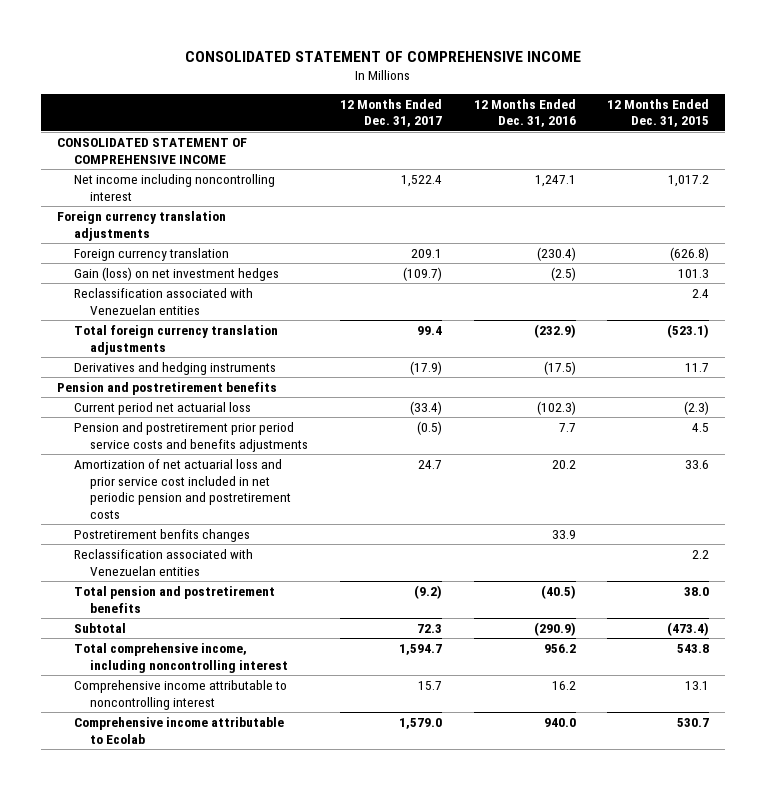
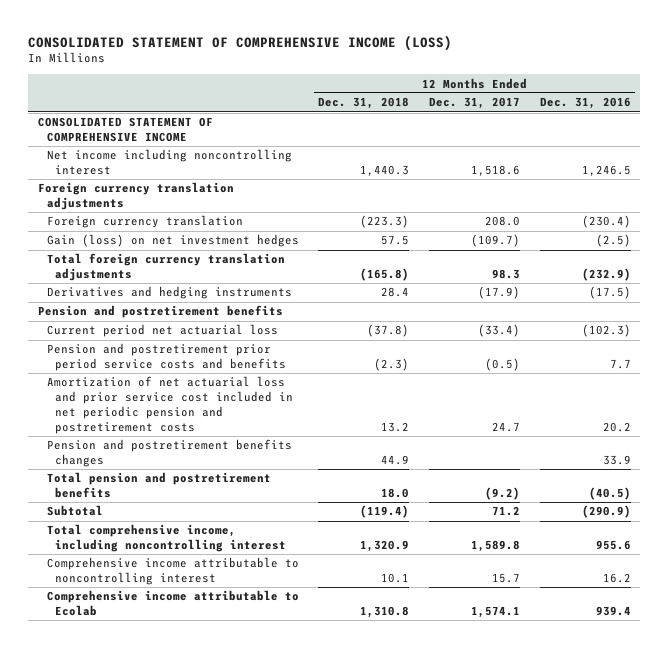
[185,51,582,63] CONSOLIDATED STATEMENT OF COMPREHENSIVE INCOME -> [28,34,453,51] CONSOLIDATED STATEMENT OF COMPREHENSIVE INCOME (LOSS)
[607,98,710,128] 12 Months Ended Dec. 31, 2015 -> none
none -> [318,97,410,110] Dec. 31, 2018
[400,174,442,187] 1,522.4 -> [471,165,521,177] 1,518.6
[534,174,576,187] 1,247.1 -> [581,165,631,177] 1,246.5
[410,248,442,258] 209.1 -> [485,216,521,227] 208.0
[73,287,253,315] Reclassification associated with Venezuelan entities -> none
[416,325,442,335] 99.4 -> [492,269,521,280] 98.3
[73,421,309,452] Pension and postretirement prior period service costs and benefits adjustments -> [46,343,287,372] Pension and postretirement prior period service costs and benefits
[73,548,253,576] Reclassification associated with Venezuelan entities -> none
[73,528,250,542] Postretirement benfits changes -> [46,439,292,468] Pension and postretirement benefits changes
[416,623,442,633] 72.3 -> [492,506,521,517] 71.2
[398,643,442,655] 1,594.7 -> [471,540,521,553] 1,589.8
[543,643,576,653] 956.2 -> [595,540,631,551] 955.6
[398,717,442,729] 1,579.0 -> [471,606,521,619] 1,574.1
[543,717,576,727] 940.0 -> [595,606,631,617] 939.4

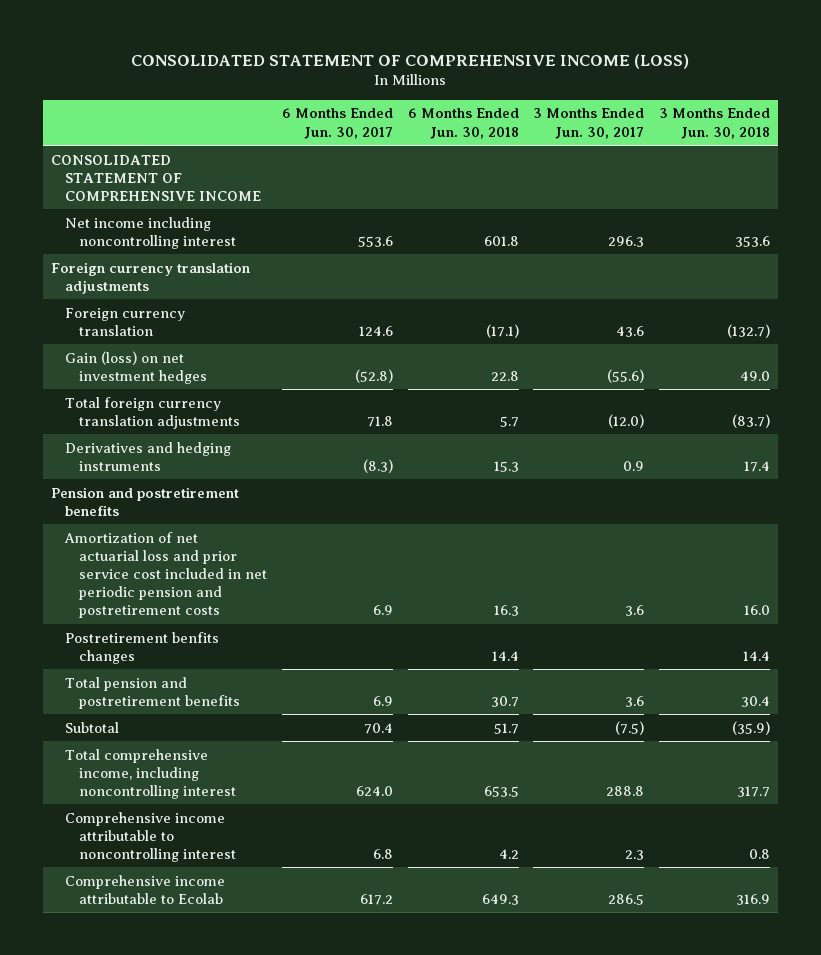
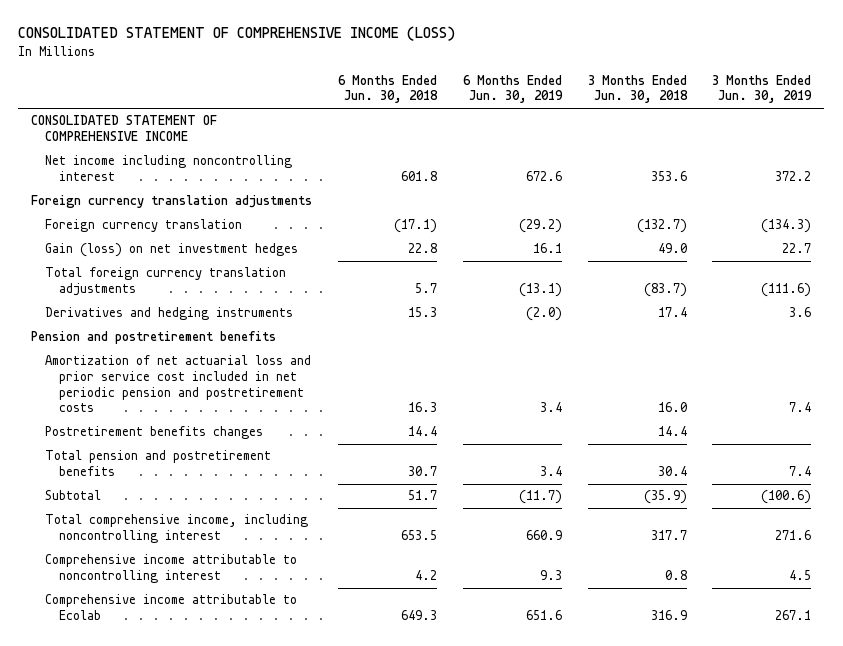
[281,108,393,139] 6 Months Ended Jun. 30, 2017 -> none
[533,108,645,139] 3 Months Ended Jun. 30, 2017 -> none
none -> [462,74,563,104] 6 Months Ended Jun. 30, 2019
none -> [712,74,813,104] 3 Months Ended Jun. 30, 2019
[64,631,219,664] Postretirement benfits changes -> [45,426,264,440] Postretirement benefits changes

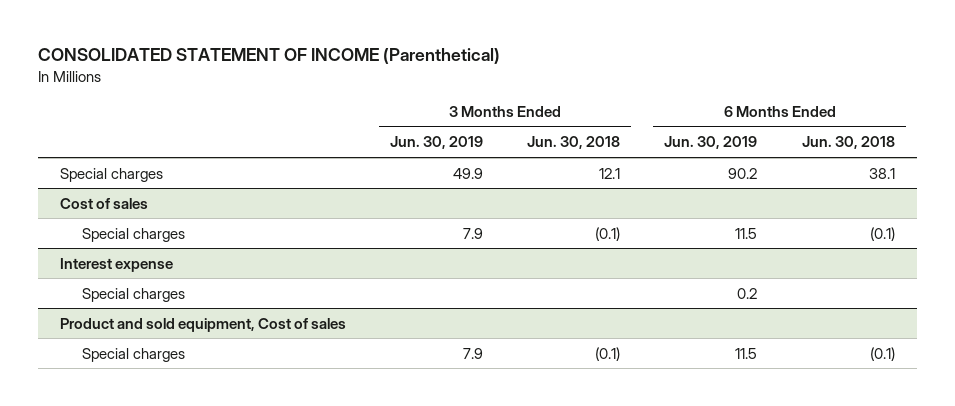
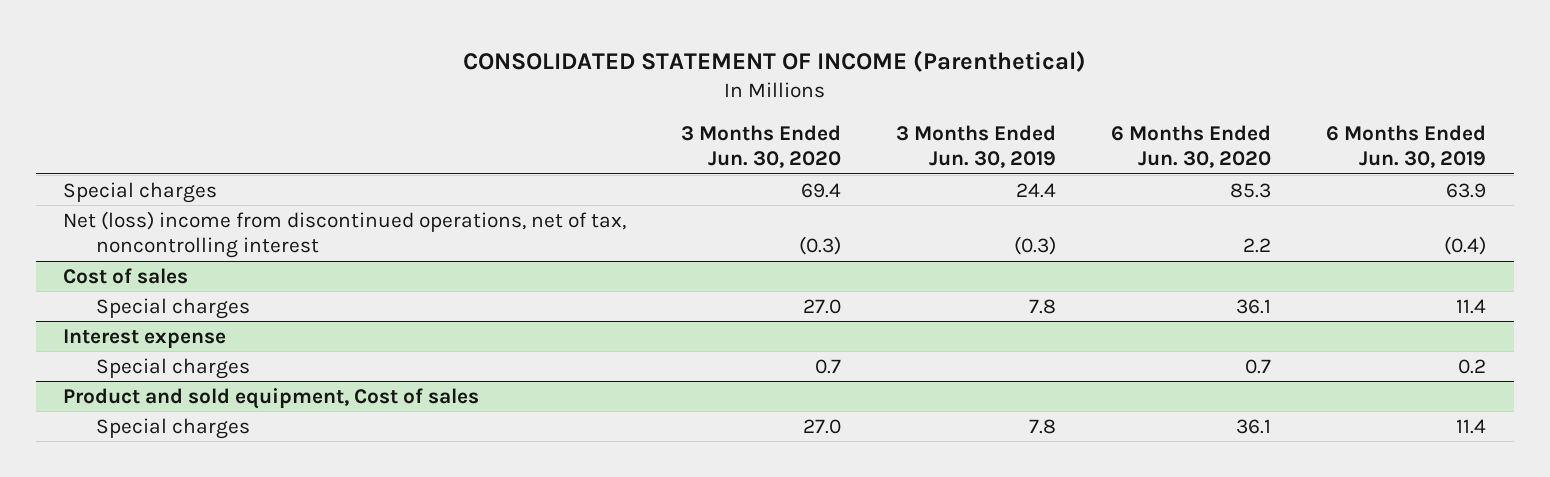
[527,136,621,150] Jun. 30, 2018 -> none
[801,136,895,150] Jun. 30, 2018 -> none
none -> [681,124,842,169] 3 Months Ended Jun. 30, 2020
none -> [1111,124,1272,169] 6 Months Ended Jun. 30, 2020
[453,167,484,179] 49.9 -> [1016,182,1057,198] 24.4
[728,167,758,179] 90.2 -> [1446,182,1487,198] 63.9
none -> [63,210,627,259] Net (loss) income from discontinued operations, net of tax, noncontrolling interest
[463,227,484,239] 7.9 -> [1029,298,1057,314] 7.8
[735,227,758,239] 11.5 -> [1456,298,1487,314] 11.4
[463,347,484,359] 7.9 -> [1029,418,1057,434] 7.8
[735,347,758,359] 11.5 -> [1456,418,1487,434] 11.4

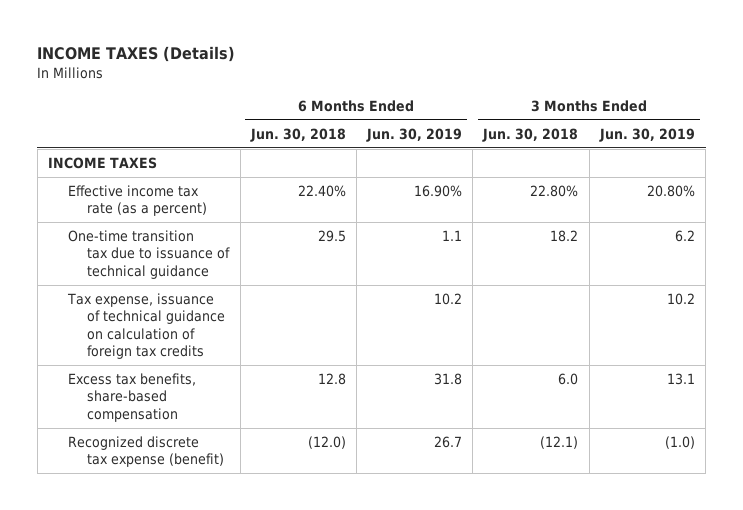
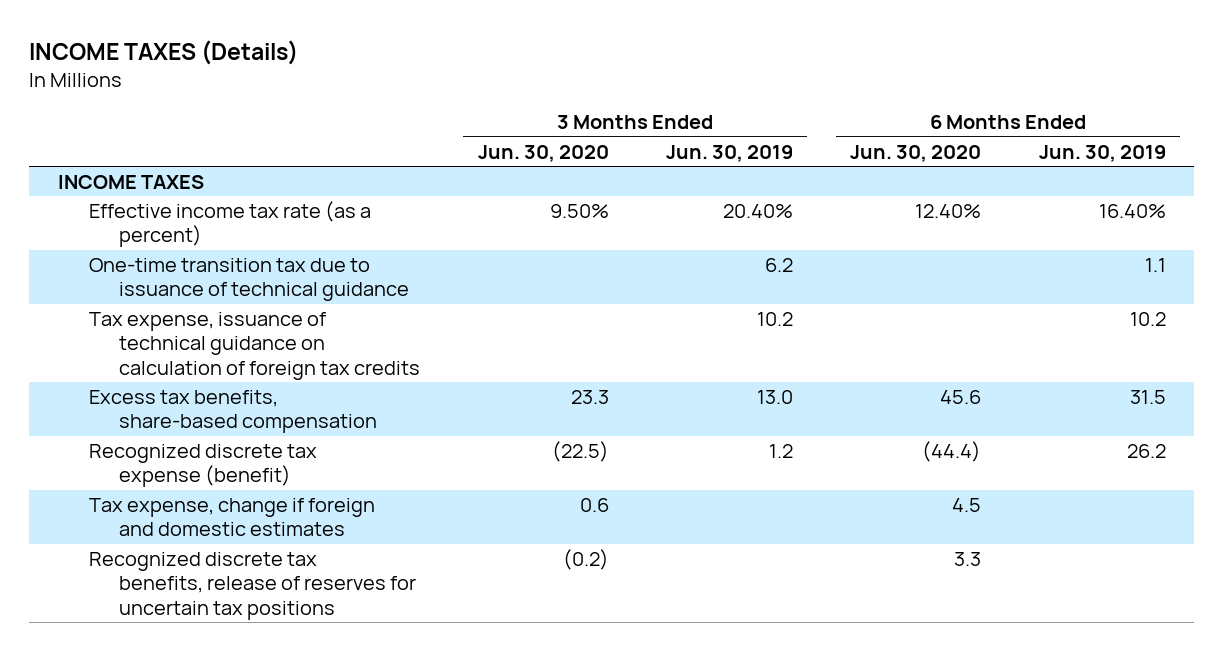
[249,127,346,142] Jun. 30, 2018 -> none
[482,127,579,142] Jun. 30, 2018 -> none
none -> [477,144,609,162] Jun. 30, 2020
none -> [850,144,982,162] Jun. 30, 2020
[414,185,463,198] 16.90% -> [1098,204,1166,219] 16.40%
[646,185,695,198] 20.80% -> [723,204,794,219] 20.40%
[434,373,463,386] 31.8 -> [1129,390,1166,405] 31.5
[666,373,695,386] 13.1 -> [757,390,794,405] 13.0
[434,436,463,449] 26.7 -> [1126,444,1166,459] 26.2
[664,436,695,450] (1.0) -> [769,444,794,459] 1.2
none -> [88,498,375,537] Tax expense, change if foreign and domestic estimates
none -> [88,552,417,620] Recognized discrete tax benefits, release of reserves for uncertain tax positions

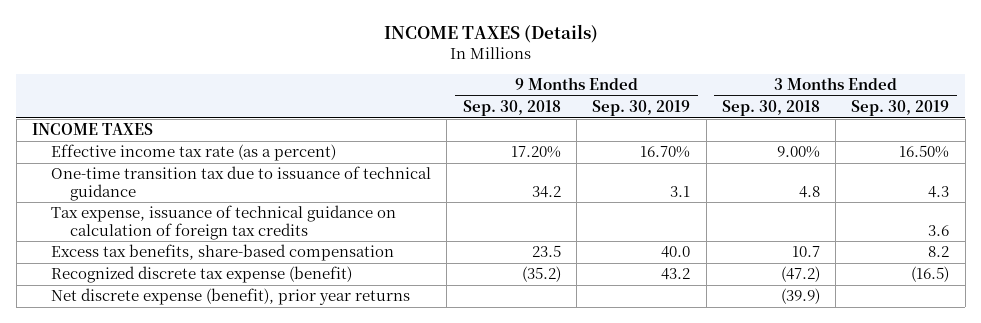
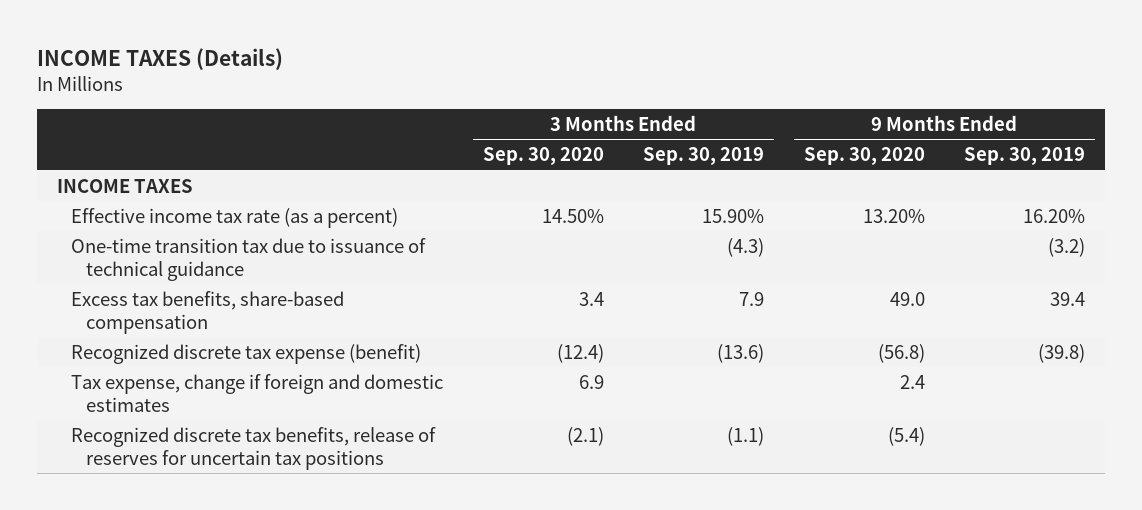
[462,100,561,117] Sep. 30, 2018 -> none
[721,100,820,117] Sep. 30, 2018 -> none
none -> [482,147,604,166] Sep. 30, 2020
none -> [803,147,925,166] Sep. 30, 2020
[51,205,397,240] Tax expense, issuance of technical guidance on calculation of foreign tax credits -> none
[51,288,411,306] Net discrete expense (benefit), prior year returns -> none
[640,146,691,159] 16.70% -> [1022,208,1085,223] 16.20%
[899,145,950,159] 16.50% -> [702,208,765,223] 15.90%
[670,185,691,197] 3.1 -> [1047,237,1085,257] (3.2)
[928,185,950,198] 4.3 -> [727,237,765,257] (4.3)
[661,246,691,259] 40.0 -> [1049,291,1085,306] 39.4
[928,246,950,258] 8.2 -> [739,291,765,306] 7.9
[661,268,691,281] 43.2 -> [1037,343,1085,363] (39.8)
[911,266,950,283] (16.5) -> [717,343,765,363] (13.6)
none -> [71,373,444,413] Tax expense, change if foreign and domestic estimates
none -> [71,426,437,471] Recognized discrete tax benefits, release of reserves for uncertain tax positions

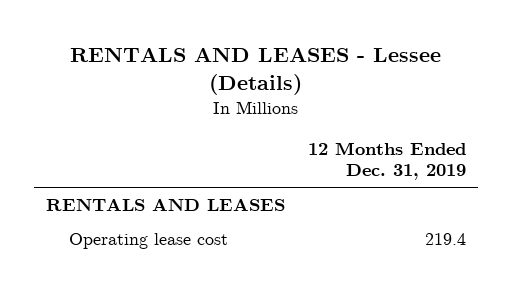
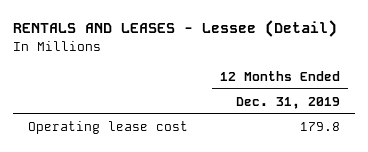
[69,46,441,95] RENTALS AND LEASES - Lessee (Details) -> [12,19,337,37] RENTALS AND LEASES - Lessee (Detail)
[45,198,285,212] RENTALS AND LEASES -> none
[425,233,467,246] 219.4 -> [299,122,340,132] 179.8

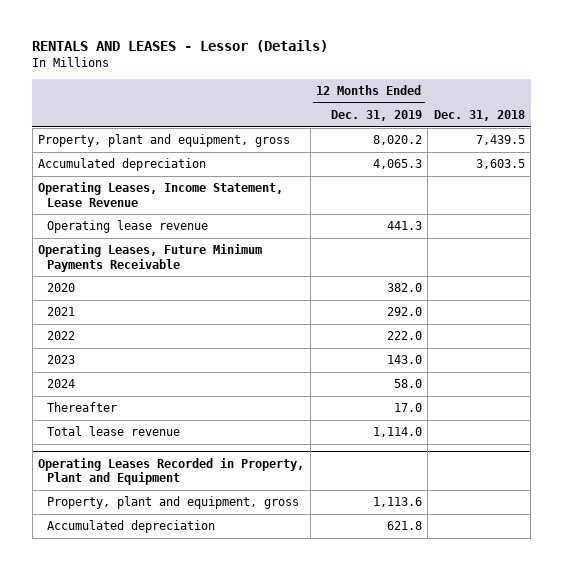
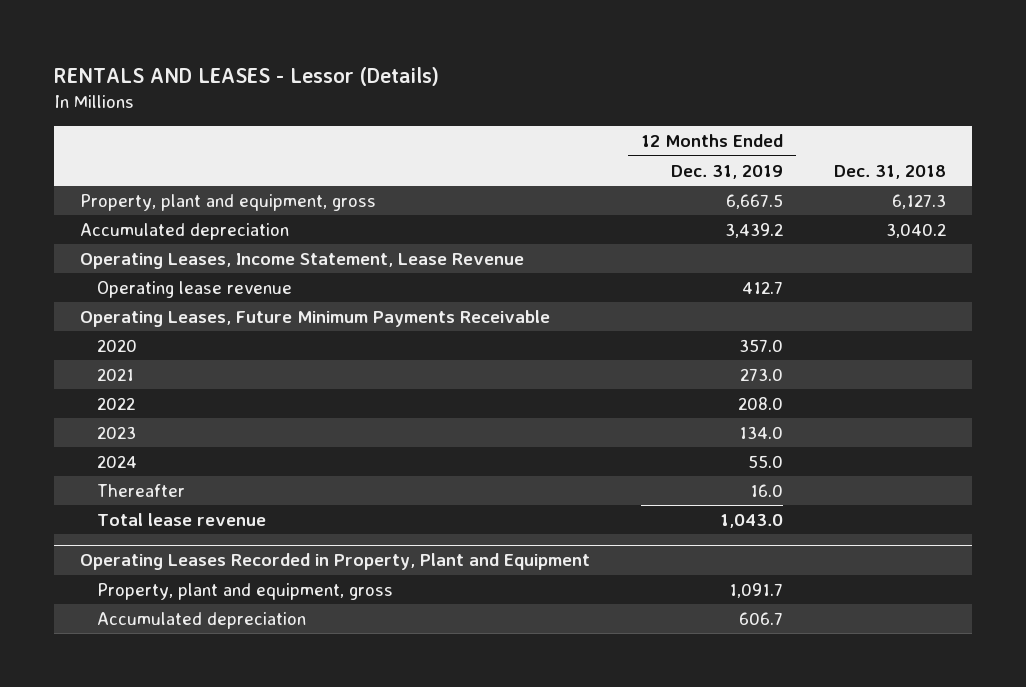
[372,135,422,146] 8,020.2 -> [726,193,784,209] 6,667.5
[475,135,525,146] 7,439.5 -> [892,193,947,209] 6,127.3
[372,159,422,170] 4,065.3 -> [725,222,784,238] 3,439.2
[475,159,525,170] 3,603.5 -> [886,222,947,238] 3,040.2
[386,221,422,231] 441.3 -> [742,280,784,294] 412.7
[386,283,422,293] 382.0 -> [739,338,784,352] 357.0
[386,307,422,317] 292.0 -> [740,367,784,381] 273.0
[386,331,422,341] 222.0 -> [738,396,784,410] 208.0
[386,355,422,365] 143.0 -> [739,425,784,439] 134.0
[393,379,422,389] 58.0 -> [748,454,784,468] 55.0
[393,403,422,413] 17.0 -> [750,483,784,497] 16.0
[372,427,422,438] 1,114.0 -> [720,513,784,528] 1,043.0
[372,497,422,508] 1,113.6 -> [729,582,784,598] 1,091.7
[386,521,422,531] 621.8 -> [739,611,784,625] 606.7

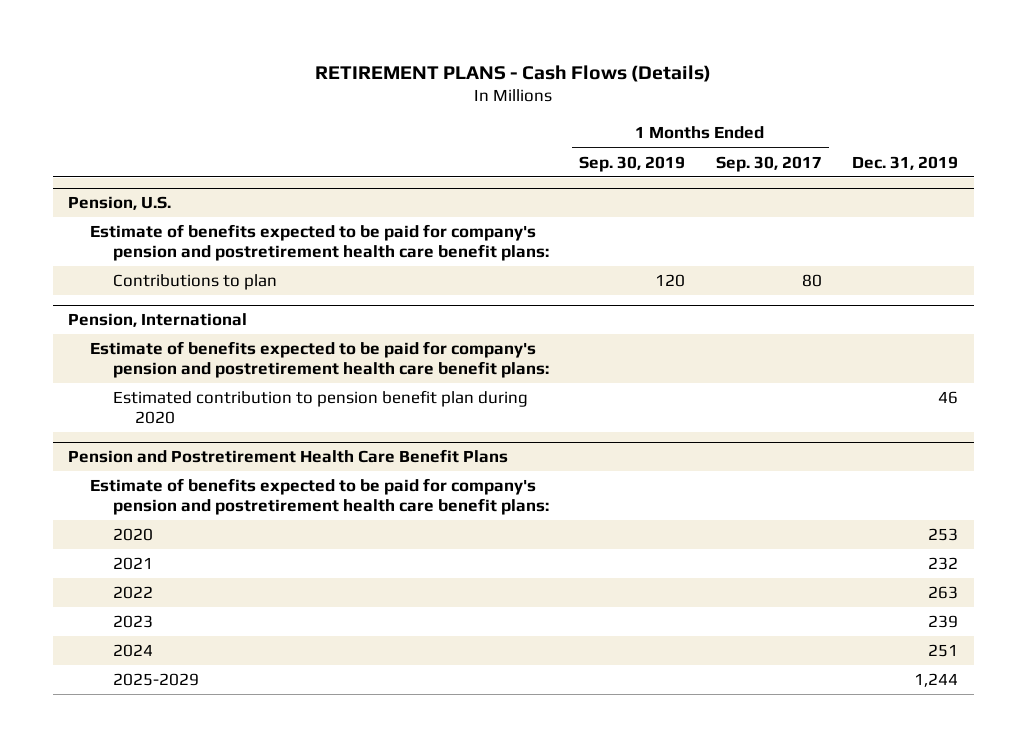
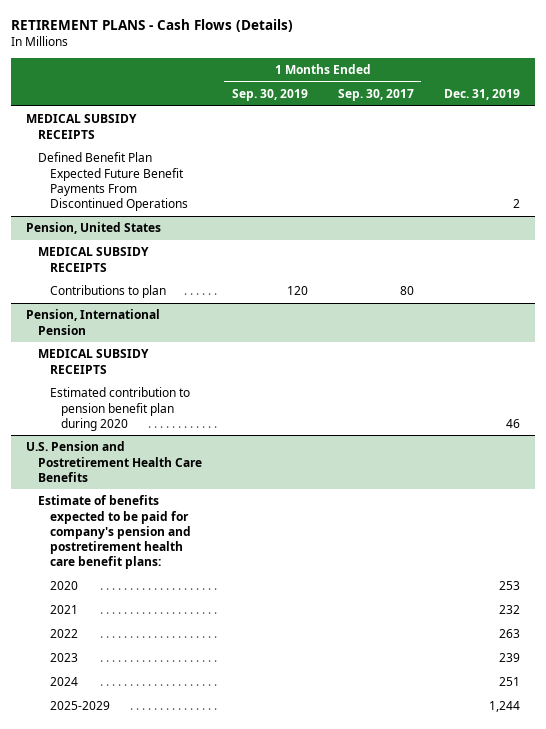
[67,196,171,211] Pension, U.S. -> none
[90,224,549,262] Estimate of benefits expected to be paid for company's pension and postretirement health care benefit plans: -> none
none -> [25,114,137,139] MEDICAL SUBSIDY RECEIPTS
none -> [37,152,188,211] Defined Benefit Plan Expected Future Benefit Payments From Discontinued Operations
none -> [25,222,161,235] Pension, United States
none -> [37,247,149,272] MEDICAL SUBSIDY RECEIPTS
[90,341,549,379] Estimate of benefits expected to be paid for company's pension and postretirement health care benefit plans: -> none
[67,313,247,328] Pension, International -> [25,309,160,335] Pension, International Pension
none -> [37,349,149,374] MEDICAL SUBSIDY RECEIPTS
[67,449,508,464] Pension and Postretirement Health Care Benefit Plans -> [25,441,202,482] U.S. Pension and Postretirement Health Care Benefits

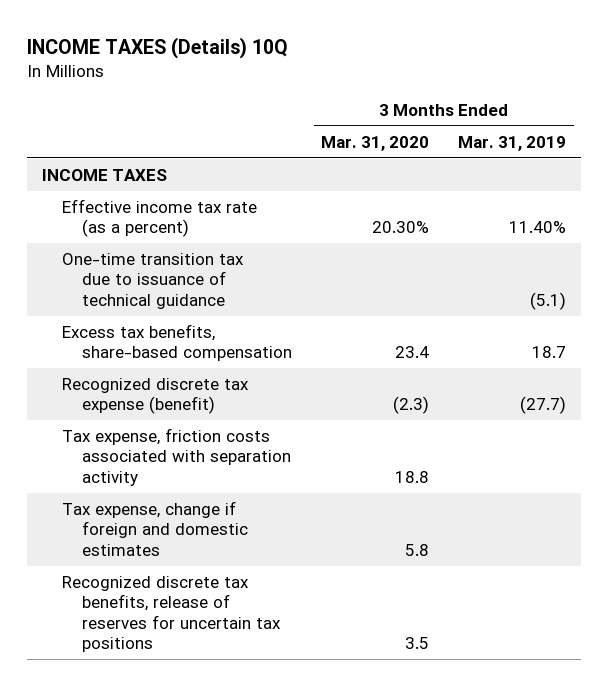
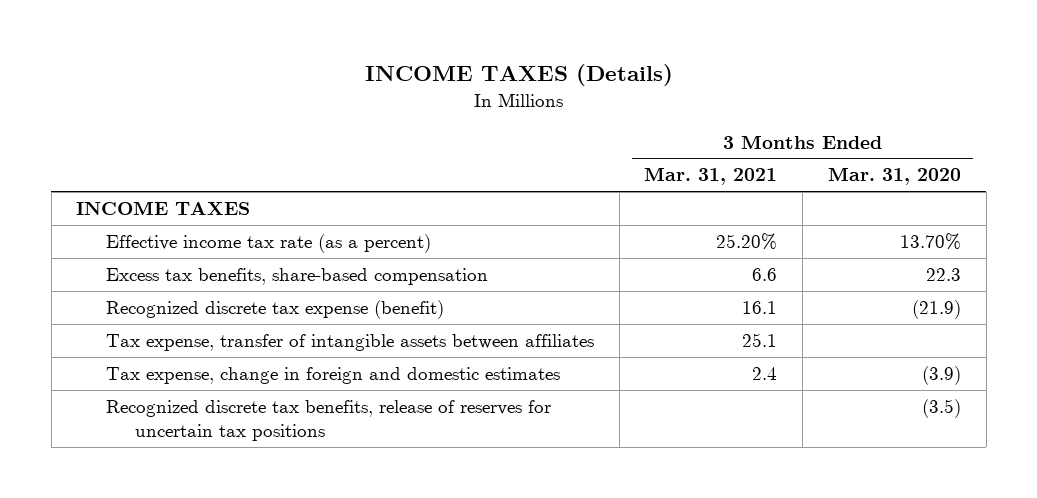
[27,36,289,59] INCOME TAXES (Details) 10Q -> [364,63,673,86] INCOME TAXES (Details)
[458,135,567,151] Mar. 31, 2019 -> none
none -> [644,167,778,186] Mar. 31, 2021
[62,252,245,309] One-time transition tax due to issuance of technical guidance -> none
[62,427,292,486] Tax expense, friction costs associated with separation activity -> none
[372,221,430,234] 20.30% -> [899,232,961,250] 13.70%
[395,346,430,359] 23.4 -> [925,267,961,281] 22.3
[393,396,430,415] (2.3) -> [911,299,961,319] (21.9)
none -> [105,333,594,351] Tax expense, transfer of intangible assets between affiliates
[62,500,249,556] Tax expense, change if foreign and domestic estimates -> [105,366,560,384] Tax expense, change in foreign and domestic estimates
[405,543,430,556] 5.8 -> [921,365,961,385] (3.9)
[405,637,430,650] 3.5 -> [921,398,961,418] (3.5)

